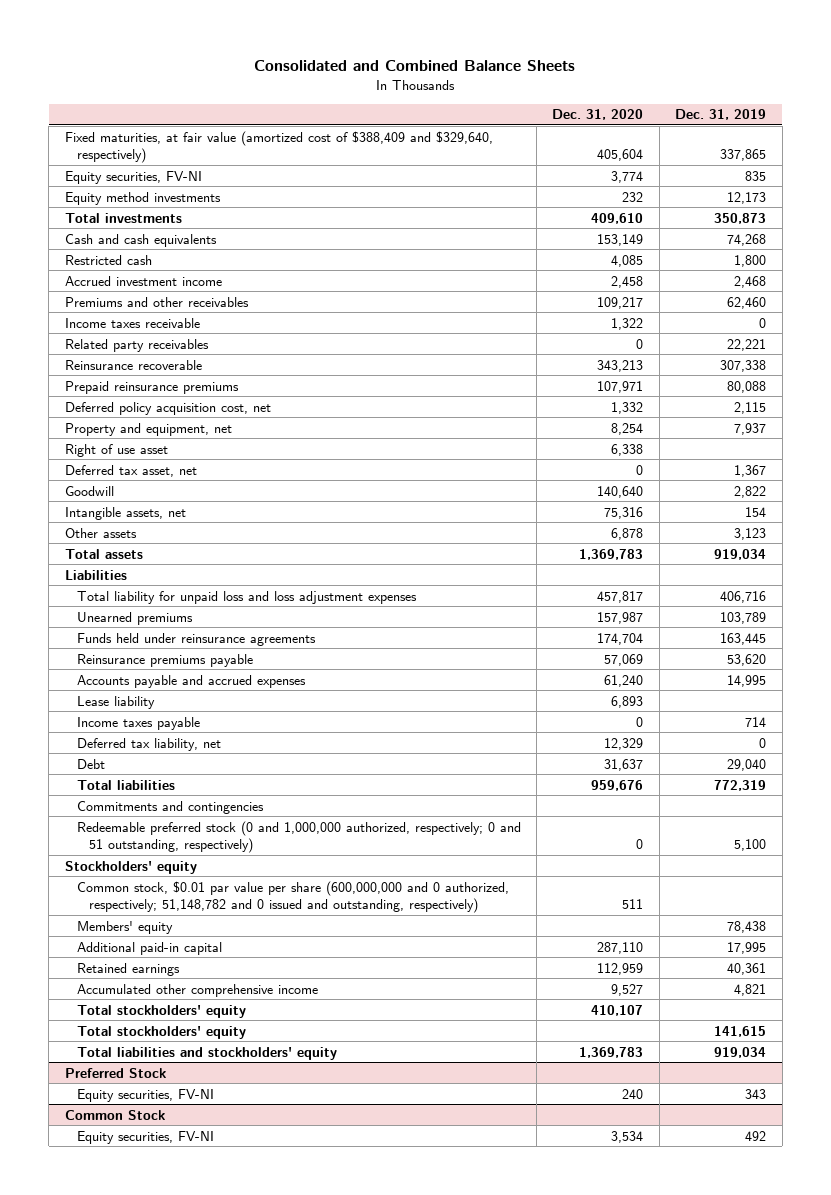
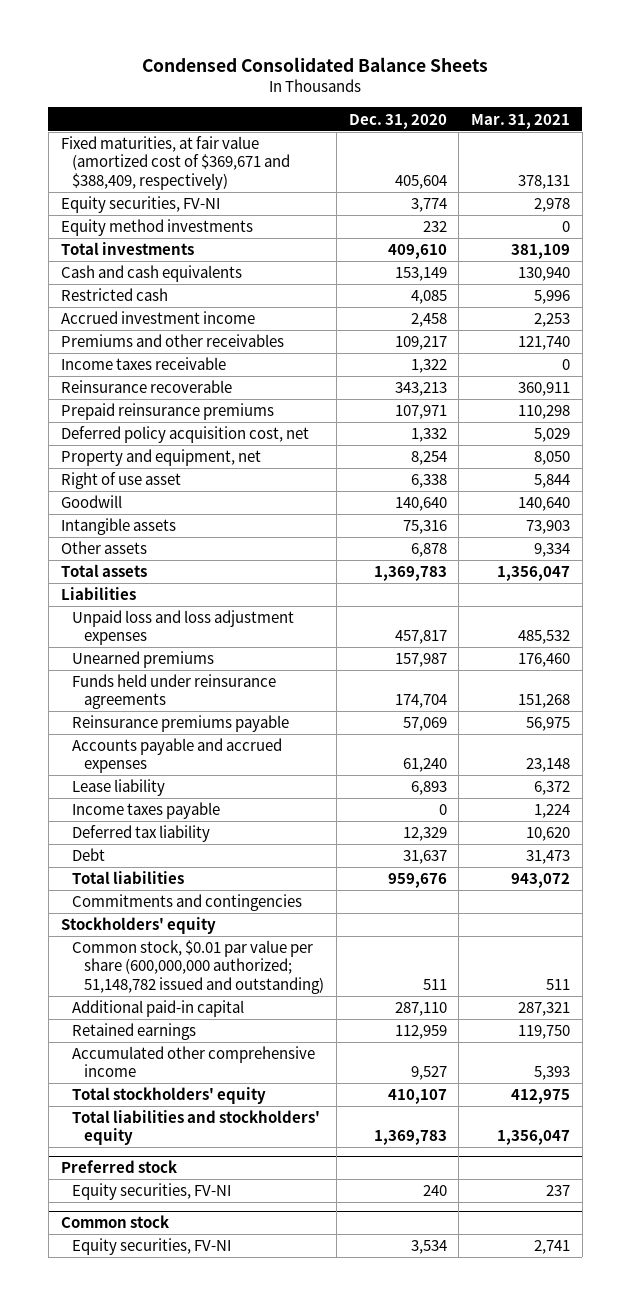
[254,59,576,71] Consolidated and Combined Balance Sheets -> [142,56,489,72] Condensed Consolidated Balance Sheets
[675,109,767,121] Dec. 31, 2019 -> none
none -> [471,113,571,129] Mar. 31, 2021
[64,130,493,163] Fixed maturities, at fair value (amortized cost of $388,409 and $329,640, respectively) -> [60,136,291,190] Fixed maturities, at fair value (amortized cost of $369,671 and $388,409, respectively)
[64,338,209,352] Related party receivables -> none
[64,464,197,477] Deferred tax asset, net -> none
[64,506,186,520] Intangible assets, net -> [60,518,176,536] Intangible assets
[76,590,417,604] Total liability for unpaid loss and loss adjustment expenses -> [72,610,295,646] Unpaid loss and loss adjustment expenses
[76,737,221,751] Deferred tax liability, net -> [72,825,211,843] Deferred tax liability
[76,820,521,853] Redeemable preferred stock (0 and 1,000,000 authorized, respectively; 0 and 51 outstanding, respectively) -> none
[76,920,173,934] Members' equity -> none
[76,880,509,913] Common stock, $0.01 par value per share (600,000,000 and 0 authorized, respectively; 51,148,782 and 0 issued and outstanding, respectively) -> [72,940,325,994] Common stock, $0.01 par value per share (600,000,000 authorized; 51,148,782 issued and outstanding)
[76,1025,246,1039] Total stockholders' equity -> none
[64,1067,166,1078] Preferred Stock -> [60,1160,177,1174] Preferred stock
[64,1109,165,1120] Common Stock -> [60,1215,169,1229] Common stock

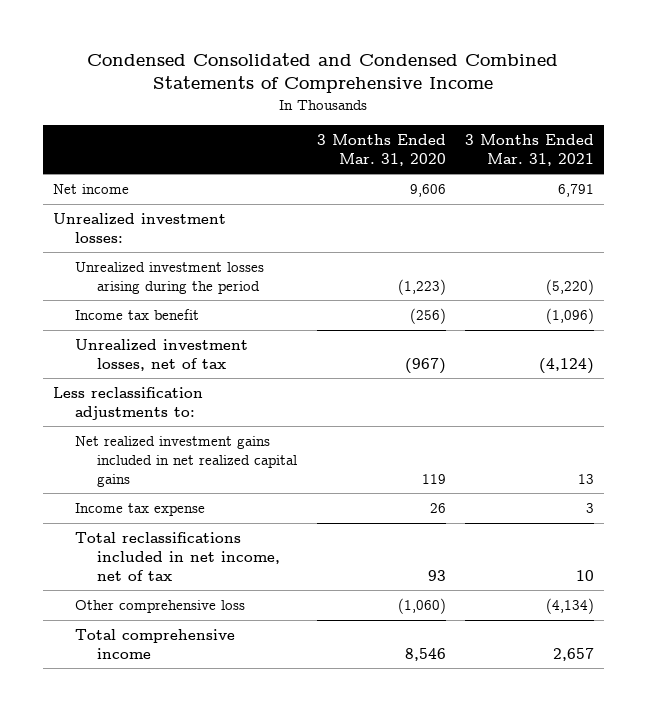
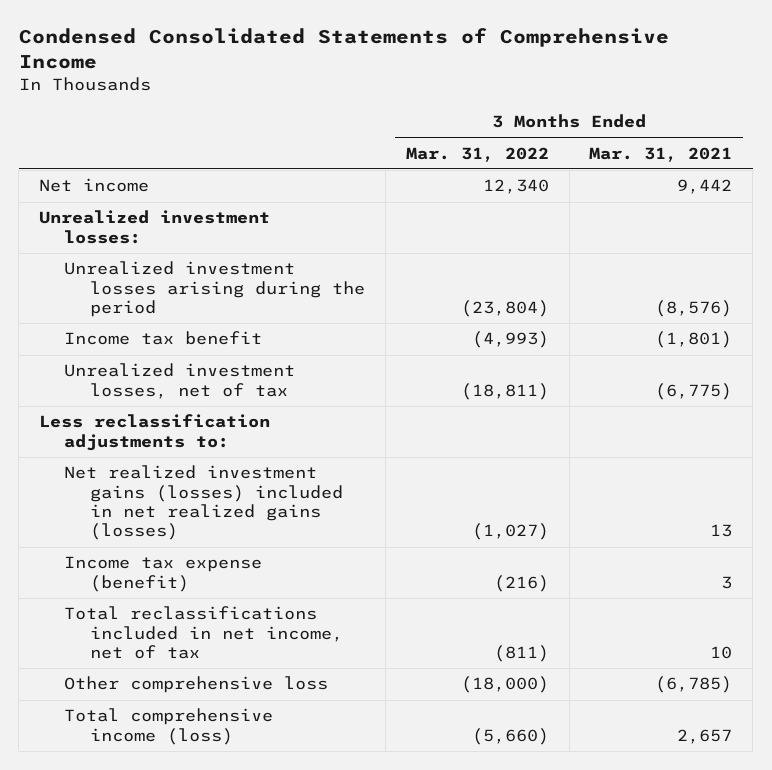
[87,53,559,94] Condensed Consolidated and Condensed Combined Statements of Comprehensive Income -> [18,28,669,70] Condensed Consolidated Statements of Comprehensive Income
[316,133,446,166] 3 Months Ended Mar. 31, 2020 -> none
none -> [405,146,549,162] Mar. 31, 2022
[558,183,595,197] 6,791 -> [677,179,733,195] 9,442
[546,278,595,295] (5,220) -> [655,300,733,318] (8,576)
[546,307,595,324] (1,096) -> [655,331,733,349] (1,801)
[539,357,595,374] (4,124) -> [655,382,733,400] (6,775)
[74,435,298,487] Net realized investment gains included in net realized capital gains -> [64,465,343,541] Net realized investment gains (losses) included in net realized gains (losses)
[74,502,205,516] Income tax expense -> [64,556,263,592] Income tax expense (benefit)
[546,597,595,614] (4,134) -> [655,676,733,694] (6,785)
[74,628,235,659] Total comprehensive income -> [64,708,274,745] Total comprehensive income (loss)

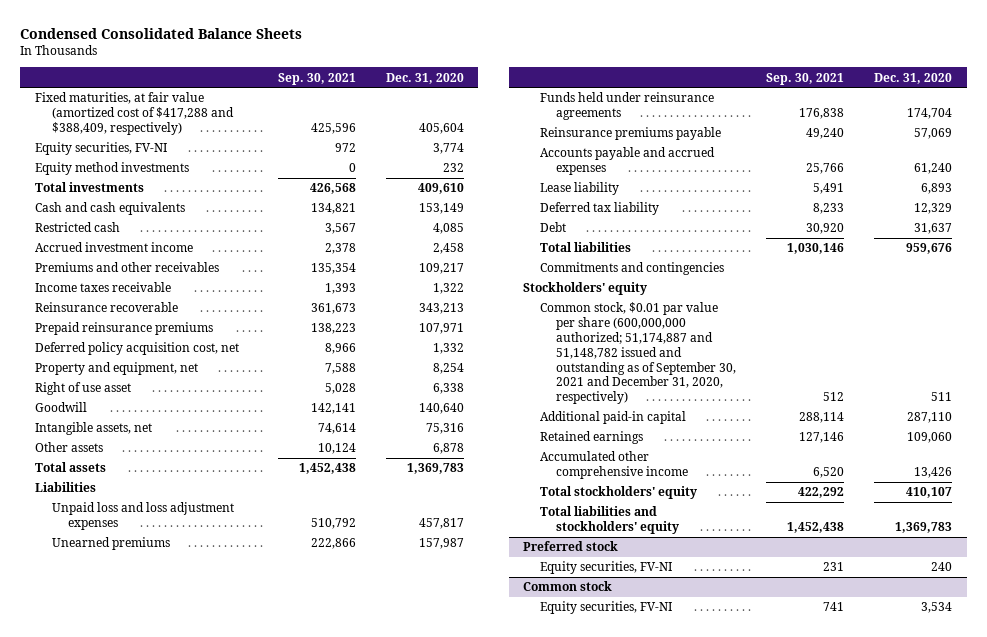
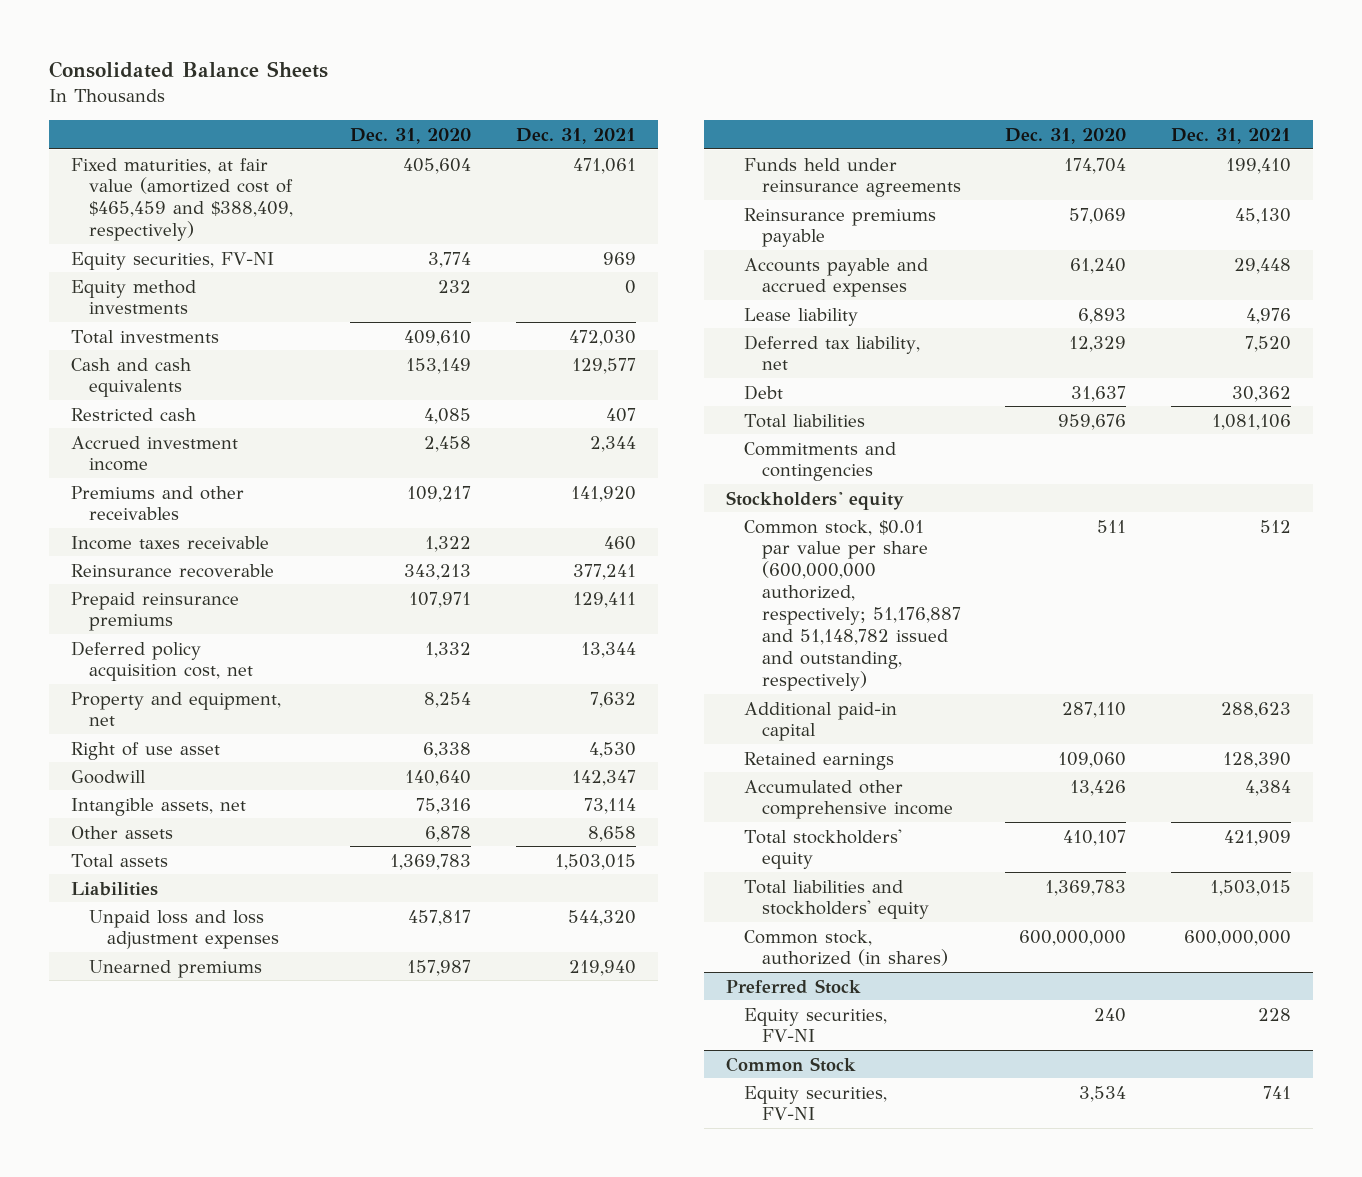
[20,28,303,40] Condensed Consolidated Balance Sheets -> [48,61,328,79] Consolidated Balance Sheets
[277,72,356,85] Sep. 30, 2021 -> none
none -> [515,127,636,144] Dec. 31, 2021
[35,92,234,135] Fixed maturities, at fair value (amortized cost of $417,288 and $388,409, respectively) -> [71,157,294,242] Fixed maturities, at fair value (amortized cost of $465,459 and $388,409, respectively)
[539,202,659,216] Deferred tax liability -> [743,334,920,371] Deferred tax liability, net
[539,302,736,405] Common stock, $0.01 par value per share (600,000,000 authorized; 51,174,887 and 51,148,782 issued and outstanding as of September 30, 2021 and December 31, 2020, respectively) -> [743,519,961,691] Common stock, $0.01 par value per share (600,000,000 authorized, respectively; 51,176,887 and 51,148,782 issued and outstanding, respectively)
none -> [743,929,948,967] Common stock, authorized (in shares)
[523,541,619,552] Preferred stock -> [725,978,861,994] Preferred Stock
[523,581,613,592] Common stock -> [725,1056,856,1072] Common Stock

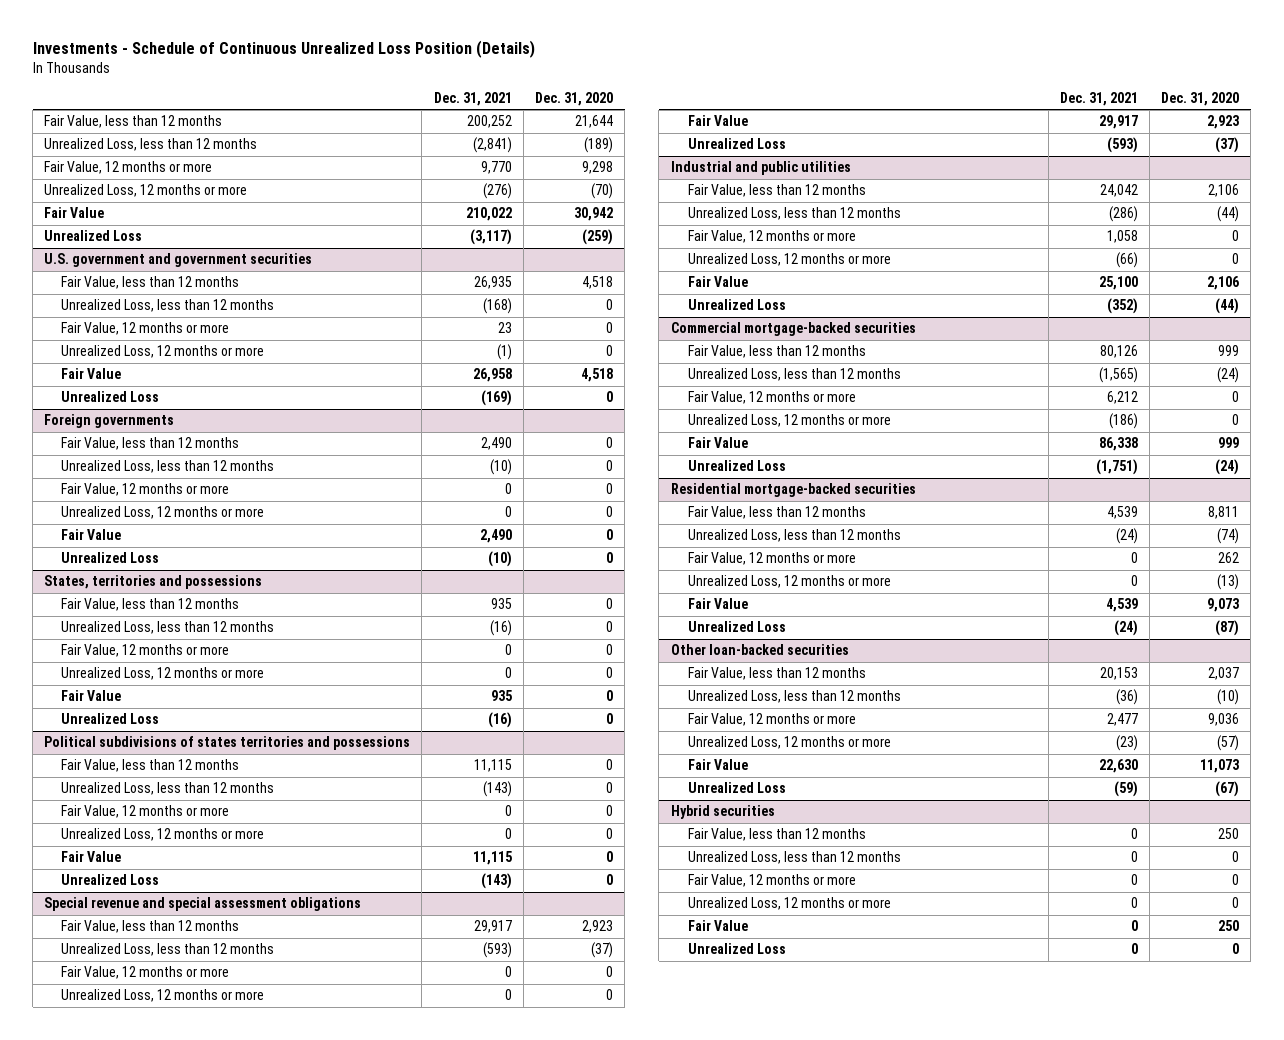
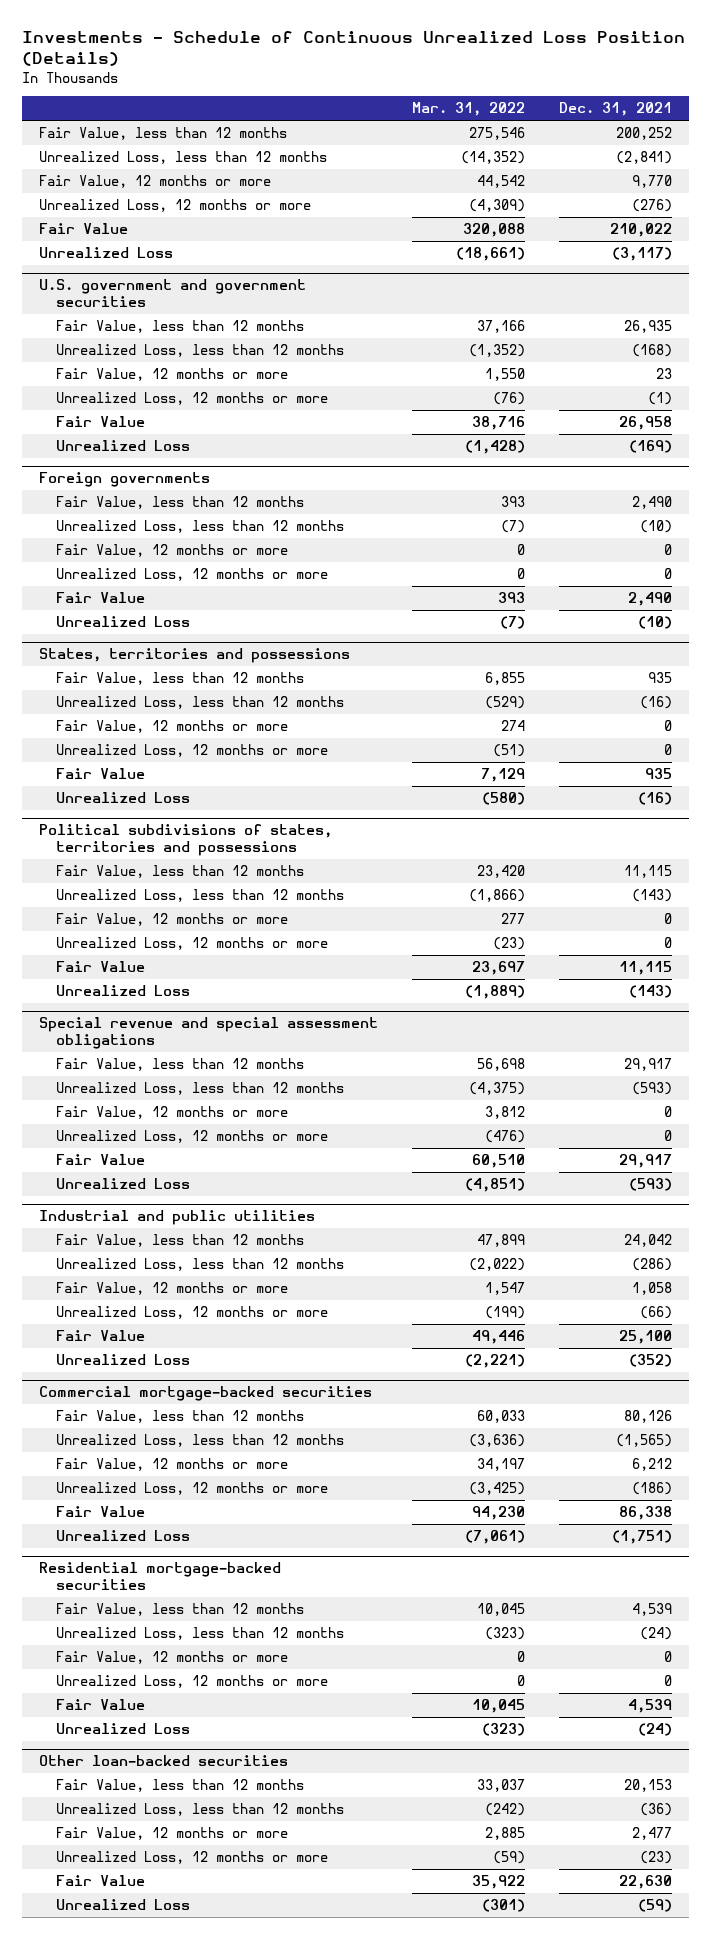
[534,91,613,106] Dec. 31, 2020 -> none
none -> [411,102,525,117] Mar. 31, 2022
[44,736,411,751] Political subdivisions of states territories and possessions -> [38,824,332,857] Political subdivisions of states, territories and possessions
[670,805,775,820] Hybrid securities -> none
[687,828,866,842] Fair Value, less than 12 months -> none
[687,851,901,865] Unrealized Loss, less than 12 months -> none
[687,874,856,888] Fair Value, 12 months or more -> none
[687,897,891,911] Unrealized Loss, 12 months or more -> none
[687,920,748,932] Fair Value -> none
[687,943,786,955] Unrealized Loss -> none

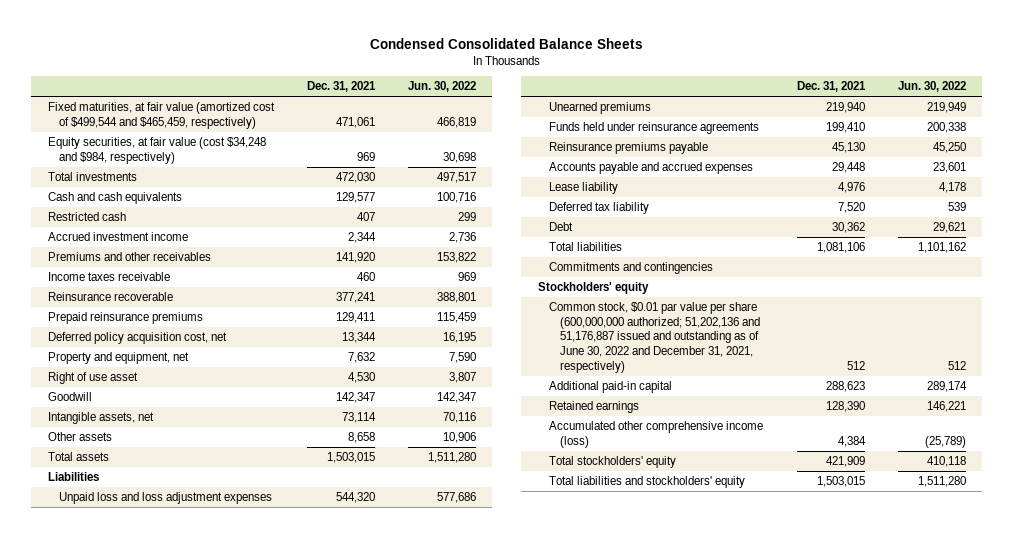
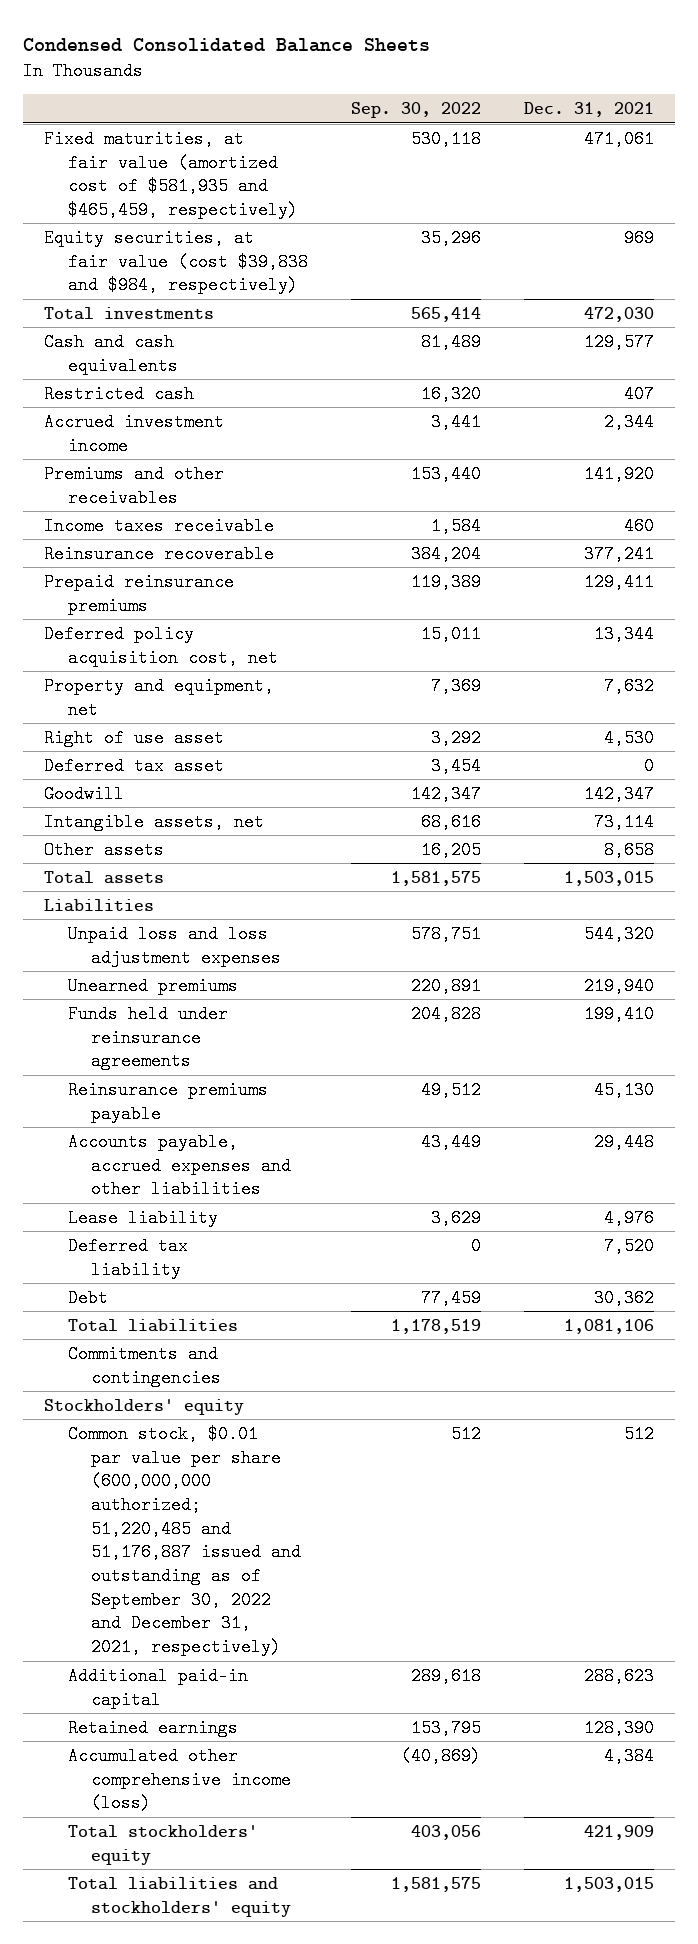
[407,81,476,93] Jun. 30, 2022 -> none
none -> [350,102,481,119] Sep. 30, 2022
[47,102,275,129] Fixed maturities, at fair value (amortized cost of $499,544 and $465,459, respectively) -> [43,129,298,219] Fixed maturities, at fair value (amortized cost of $581,935 and $465,459, respectively)
[47,137,266,164] Equity securities, at fair value (cost $34,248 and $984, respectively) -> [43,228,308,295] Equity securities, at fair value (cost $39,838 and $984, respectively)
none -> [43,756,224,775] Deferred tax asset
[548,162,753,175] Accounts payable and accrued expenses -> [67,1132,292,1199] Accounts payable, accrued expenses and other liabilities
[548,302,761,373] Common stock, $0.01 par value per share (600,000,000 authorized; 51,202,136 and 51,176,887 issued and outstanding as of June 30, 2022 and December 31, 2021, respectively) -> [67,1424,302,1657] Common stock, $0.01 par value per share (600,000,000 authorized; 51,220,485 and 51,176,887 issued and outstanding as of September 30, 2022 and December 31, 2021, respectively)

